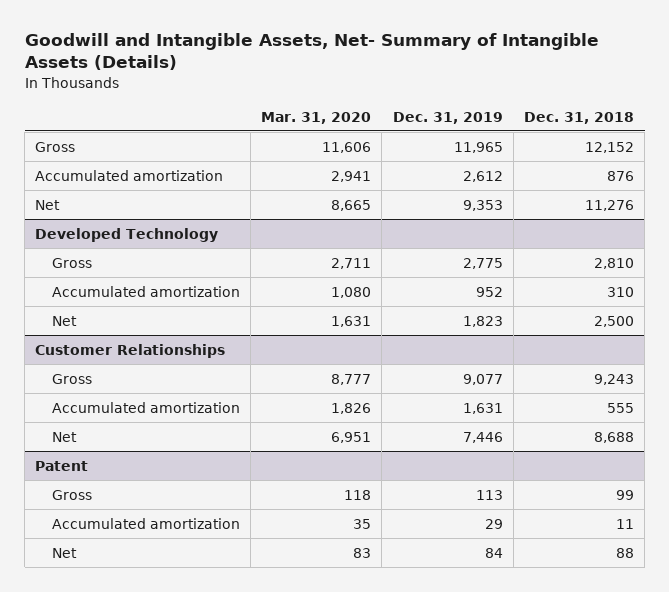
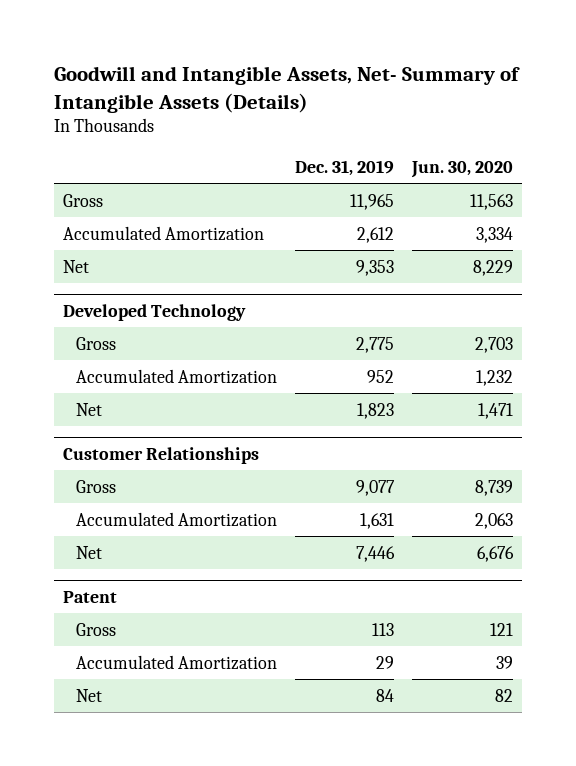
[261,111,372,124] Mar. 31, 2020 -> none
[523,111,634,124] Dec. 31, 2018 -> none
none -> [410,160,513,178] Jun. 30, 2020
[35,169,224,181] Accumulated amortization -> [62,225,264,241] Accumulated Amortization
[51,285,240,297] Accumulated amortization -> [75,368,277,384] Accumulated Amortization
[51,401,240,413] Accumulated amortization -> [75,511,277,527] Accumulated Amortization
[51,517,240,529] Accumulated amortization -> [75,654,277,670] Accumulated Amortization

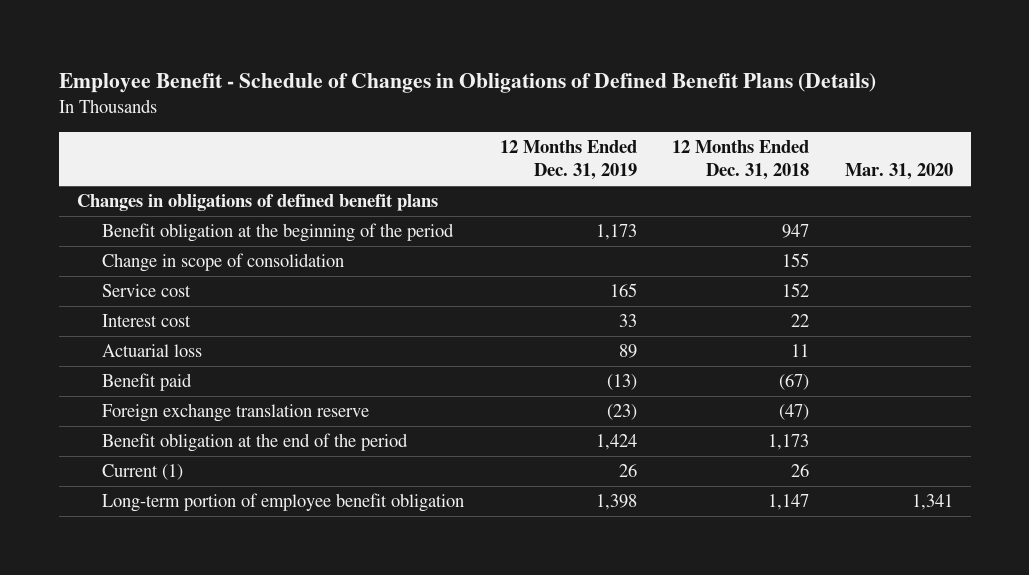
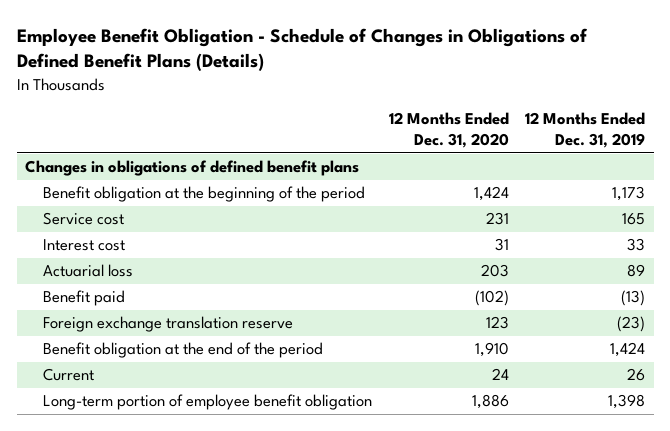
[58,72,876,93] Employee Benefit - Schedule of Changes in Obligations of Defined Benefit Plans (Details) -> [16,28,588,72] Employee Benefit Obligation - Schedule of Changes in Obligations of Defined Benefit Plans (Details)
[672,140,810,181] 12 Months Ended Dec. 31, 2018 -> none
[844,163,953,181] Mar. 31, 2020 -> none
none -> [388,112,509,149] 12 Months Ended Dec. 31, 2020
[102,253,345,273] Change in scope of consolidation -> none
[102,464,184,481] Current (1) -> [43,368,95,382] Current

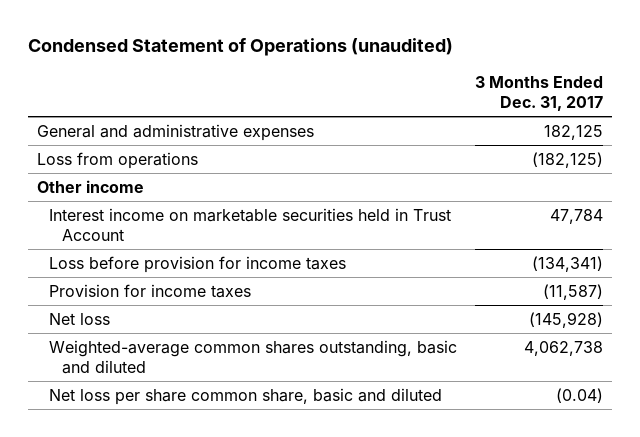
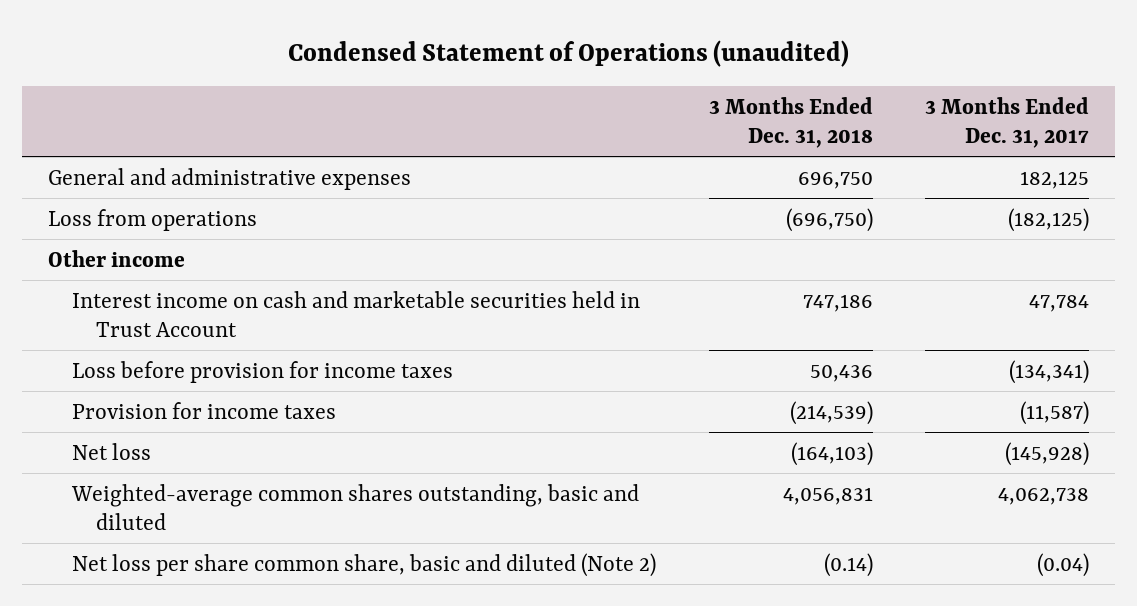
none -> [708,96,873,148] 3 Months Ended Dec. 31, 2018
[49,207,452,242] Interest income on marketable securities held in Trust Account -> [71,290,640,337] Interest income on cash and marketable securities held in Trust Account
[49,387,443,405] Net loss per share common share, basic and diluted -> [71,552,656,577] Net loss per share common share, basic and diluted (Note 2)

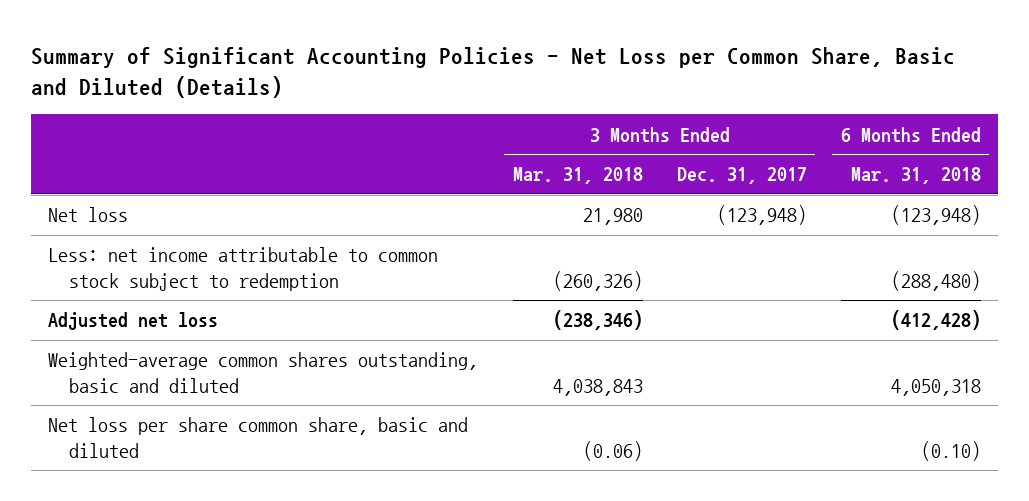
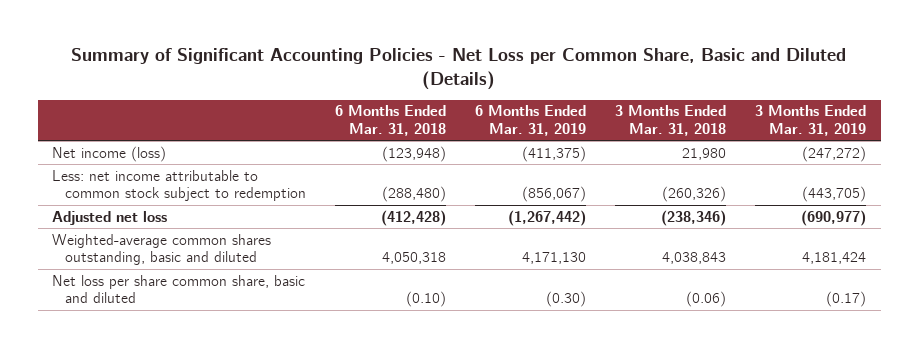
[676,167,807,185] Dec. 31, 2017 -> none
none -> [475,105,587,137] 6 Months Ended Mar. 31, 2019
none -> [755,105,867,137] 3 Months Ended Mar. 31, 2019
[48,207,129,223] Net loss -> [52,145,167,162] Net income (loss)

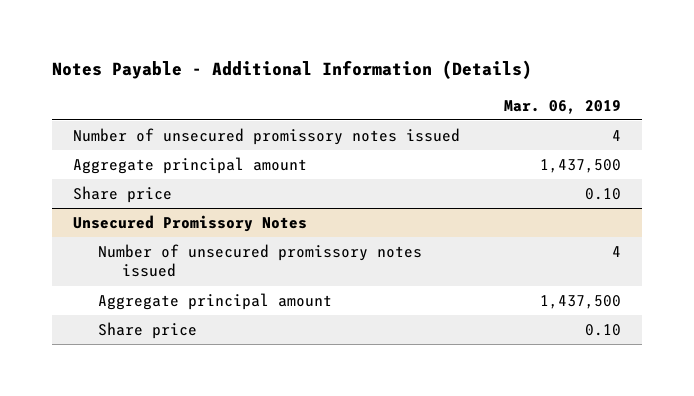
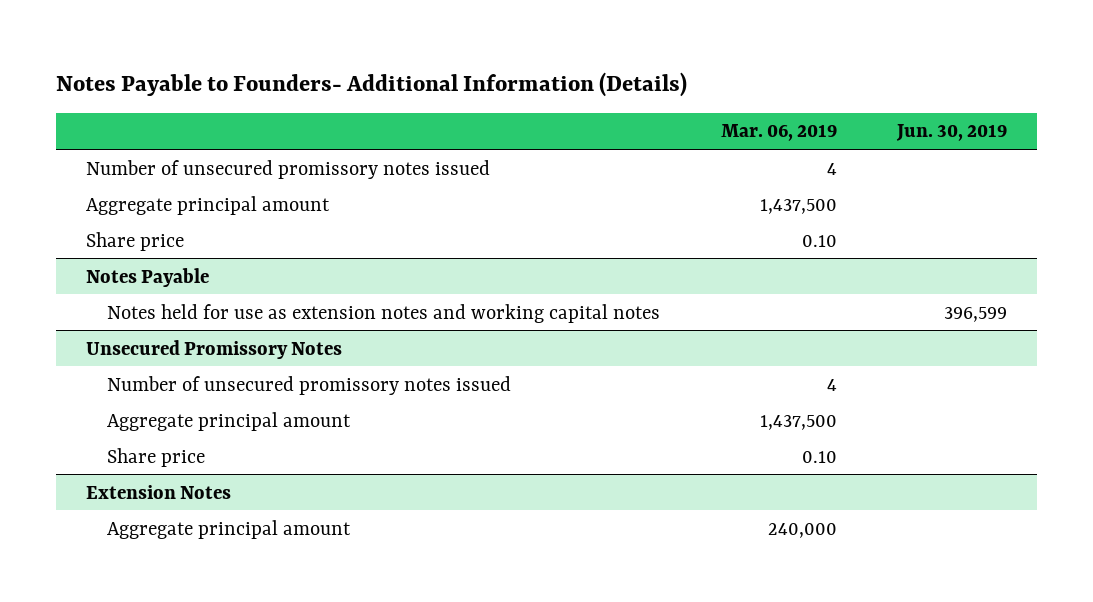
[51,60,532,80] Notes Payable - Additional Information (Details) -> [56,71,688,97] Notes Payable to Founders- Additional Information (Details)
none -> [895,124,1007,142] Jun. 30, 2019
none -> [86,267,210,287] Notes Payable
none -> [107,303,661,323] Notes held for use as extension notes and working capital notes
none -> [86,484,232,499] Extension Notes
none -> [107,519,352,539] Aggregate principal amount

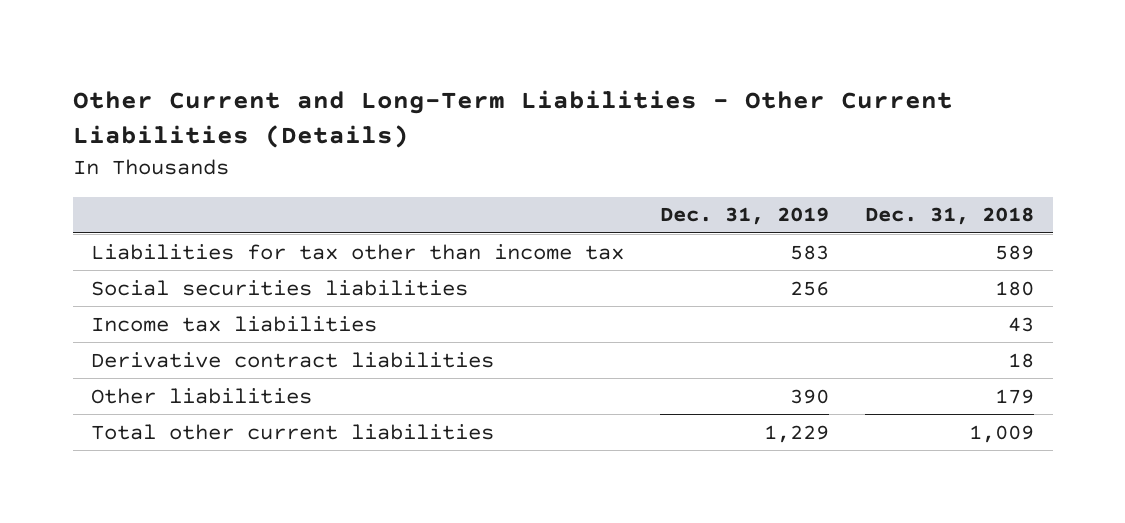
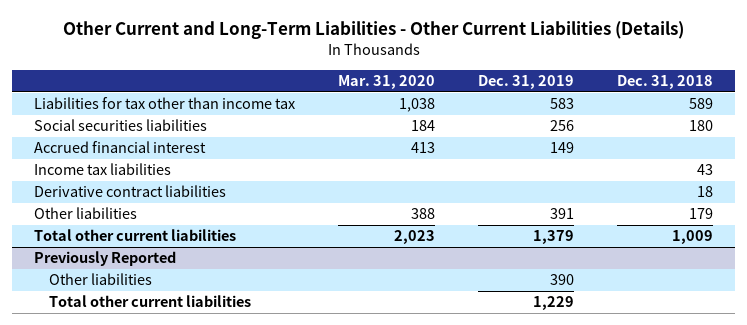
none -> [338,75,436,90] Mar. 31, 2020
none -> [33,141,206,154] Accrued financial interest
[790,388,830,404] 390 -> [550,208,575,220] 391
[764,424,830,443] 1,229 -> [533,230,575,245] 1,379
none -> [33,251,176,267] Previously Reported
none -> [49,273,153,286] Other liabilities
none -> [49,295,252,308] Total other current liabilities

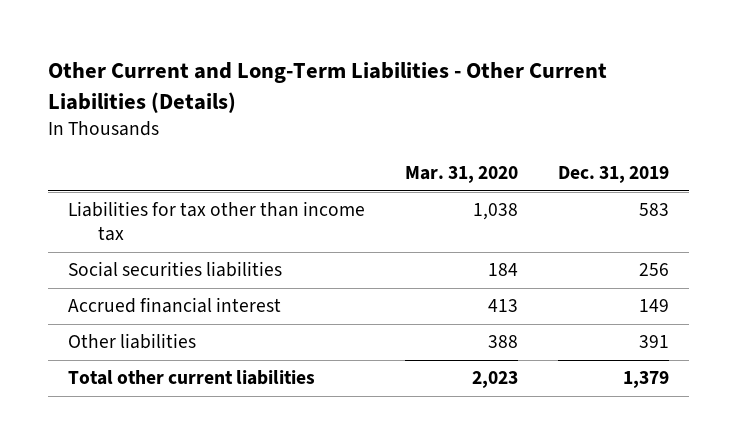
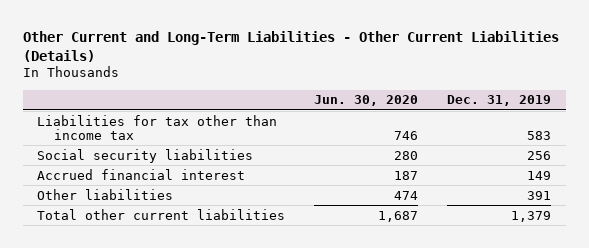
[404,166,518,184] Mar. 31, 2020 -> none
none -> [314,95,419,107] Jun. 30, 2020
[67,261,282,278] Social securities liabilities -> [37,148,254,163] Social security liabilities

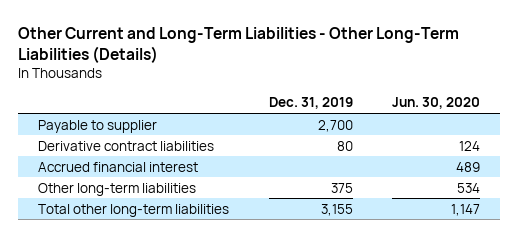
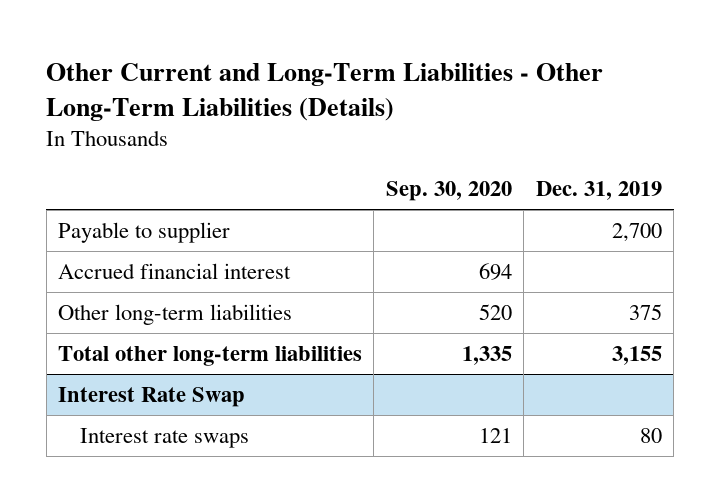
[392,97,481,110] Jun. 30, 2020 -> none
none -> [385,181,512,202] Sep. 30, 2020
[37,140,214,151] Derivative contract liabilities -> none
none -> [58,386,246,407] Interest Rate Swap
none -> [80,427,250,448] Interest rate swaps

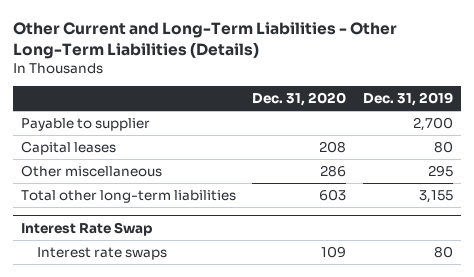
[385,181,512,202] Sep. 30, 2020 -> none
none -> [252,92,347,107] Dec. 31, 2020
[58,262,292,279] Accrued financial interest -> none
[58,303,293,325] Other long-term liabilities -> none
none -> [21,140,117,155] Capital leases
none -> [21,164,163,177] Other miscellaneous

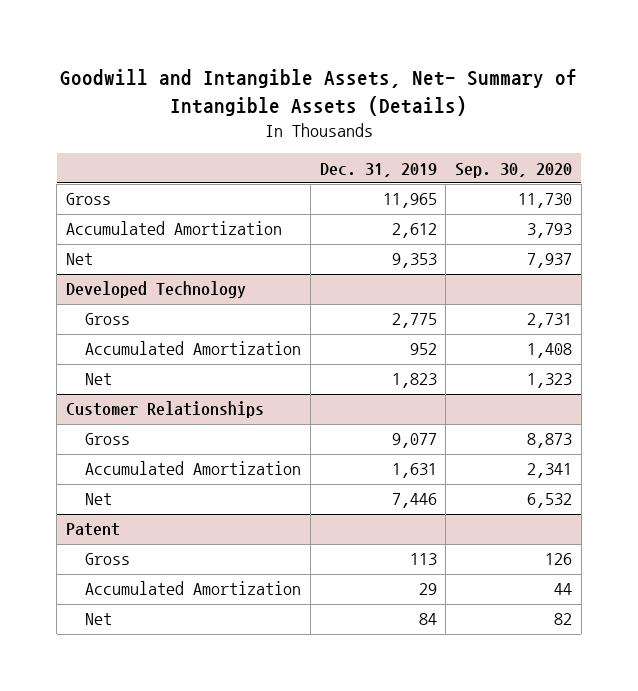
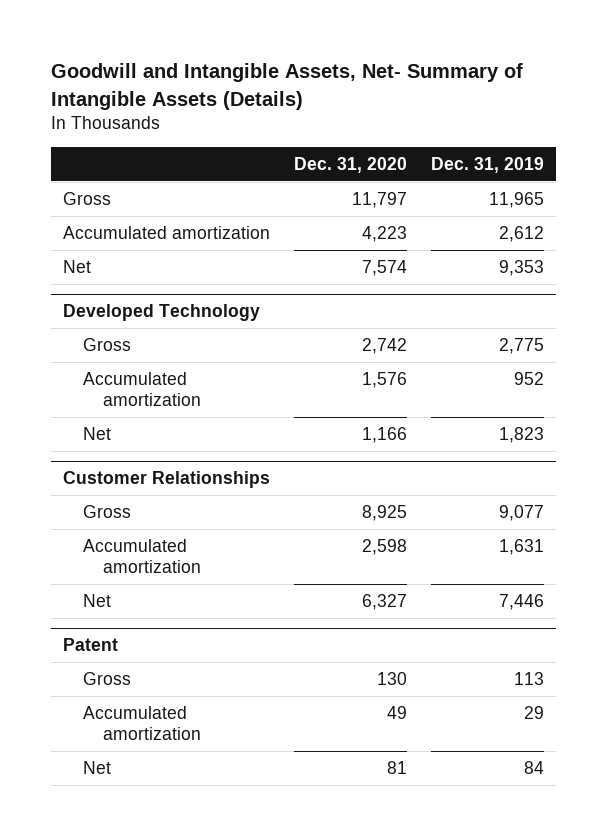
[455,162,573,178] Sep. 30, 2020 -> none
none -> [294,156,408,173] Dec. 31, 2020
[66,221,283,236] Accumulated Amortization -> [63,225,271,239] Accumulated amortization
[85,341,302,356] Accumulated Amortization -> [83,371,202,406] Accumulated amortization
[85,461,302,476] Accumulated Amortization -> [83,538,202,573] Accumulated amortization
[85,581,302,596] Accumulated Amortization -> [83,705,202,740] Accumulated amortization

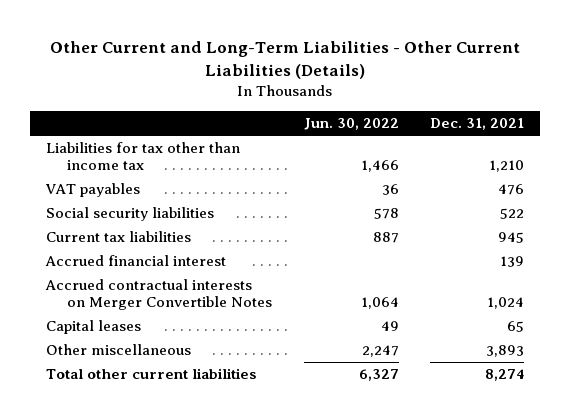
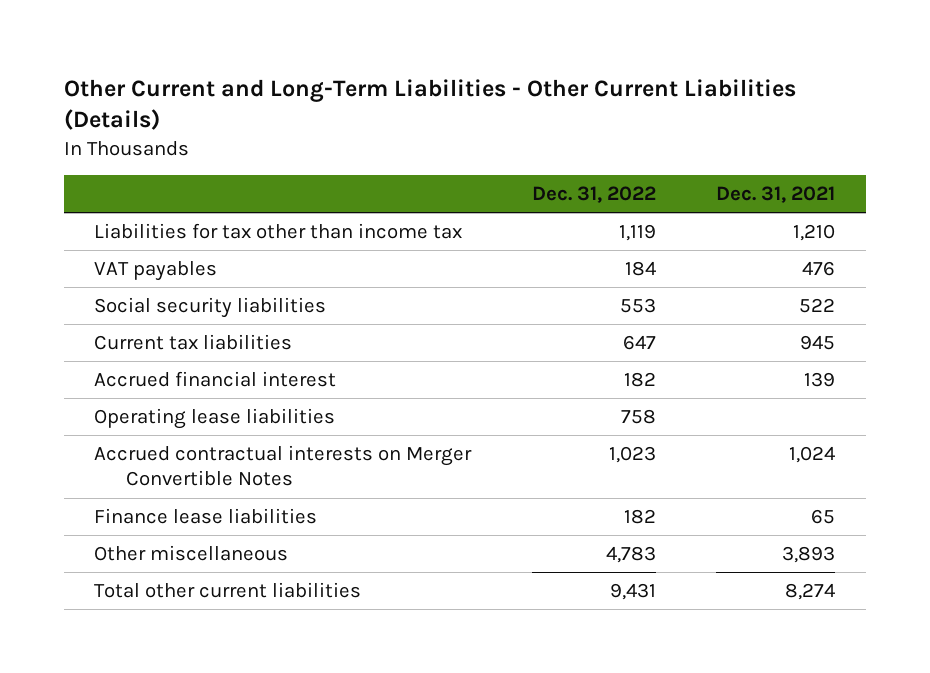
[303,118,399,131] Jun. 30, 2022 -> none
none -> [531,186,656,204] Dec. 31, 2022
none -> [94,408,336,430] Operating lease liabilities
[46,320,142,335] Capital leases -> [94,508,318,525] Finance lease liabilities

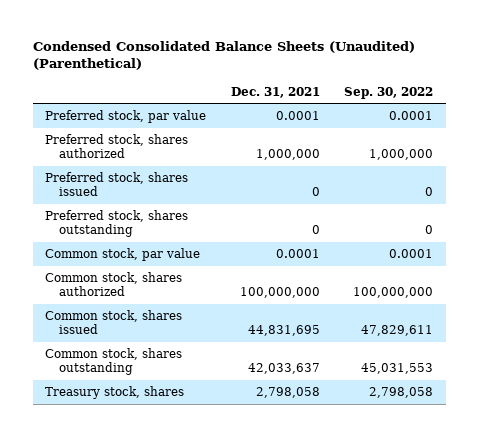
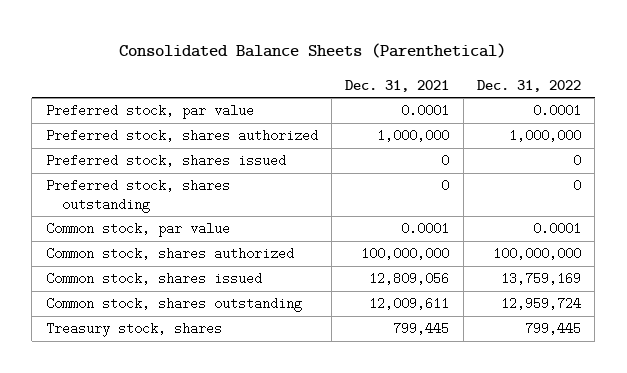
[32,40,415,71] Condensed Consolidated Balance Sheets (Unaudited) (Parenthetical) -> [119,43,507,59] Consolidated Balance Sheets (Parenthetical)
[344,86,434,99] Sep. 30, 2022 -> none
none -> [476,79,581,92] Dec. 31, 2022
[247,325,320,337] 44,831,695 -> [369,272,450,286] 12,809,056
[247,363,320,375] 42,033,637 -> [369,297,450,311] 12,009,611
[255,386,320,398] 2,798,058 -> [393,322,450,336] 799,445

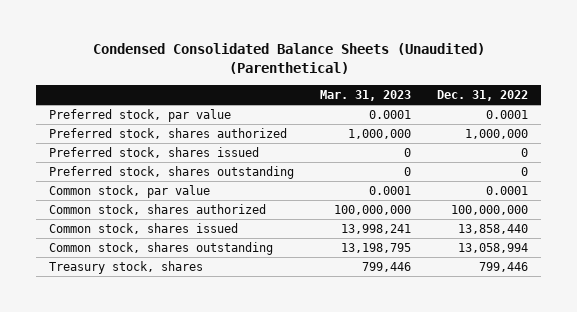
[119,43,507,59] Consolidated Balance Sheets (Parenthetical) -> [92,43,485,74] Condensed Consolidated Balance Sheets (Unaudited) (Parenthetical)
[345,79,450,92] Dec. 31, 2021 -> none
none -> [320,89,412,101] Mar. 31, 2023
[500,272,581,286] 13,759,169 -> [458,224,529,235] 13,858,440
[500,297,581,311] 12,959,724 -> [458,243,529,254] 13,058,994
[524,322,581,336] 799,445 -> [479,262,529,273] 799,446

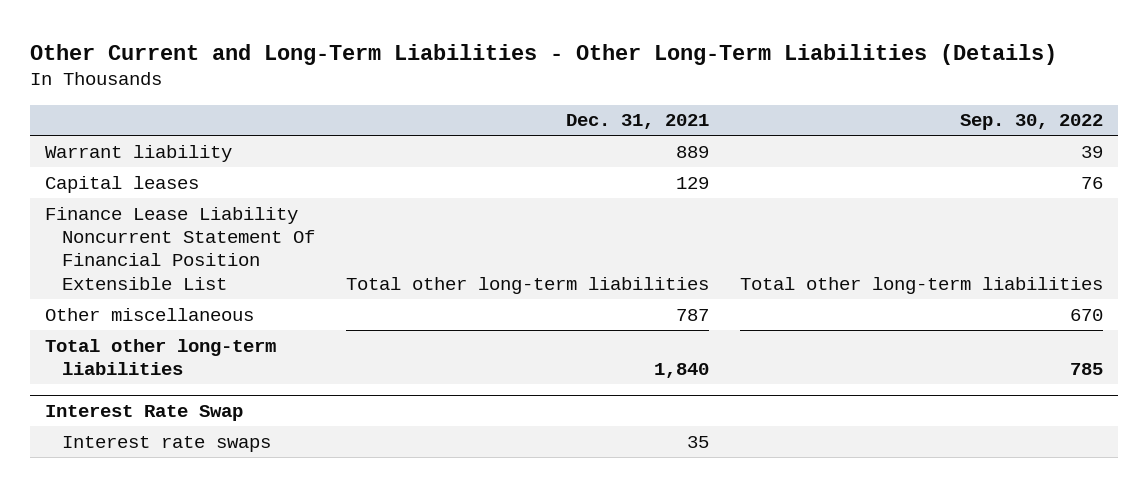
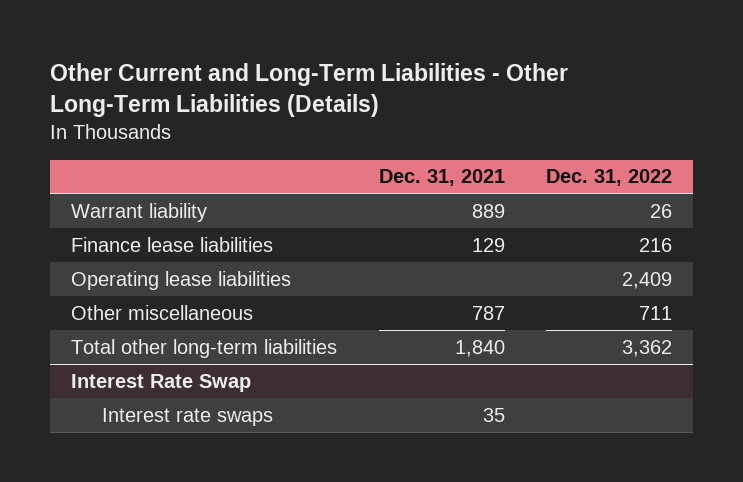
[959,114,1103,131] Sep. 30, 2022 -> none
none -> [546,169,673,187] Dec. 31, 2022
[45,206,315,290] Finance Lease Liability Noncurrent Statement Of Financial Position Extensible List -> none
[45,175,200,193] Capital leases -> [70,236,273,252] Finance lease liabilities
none -> [70,270,291,290] Operating lease liabilities

